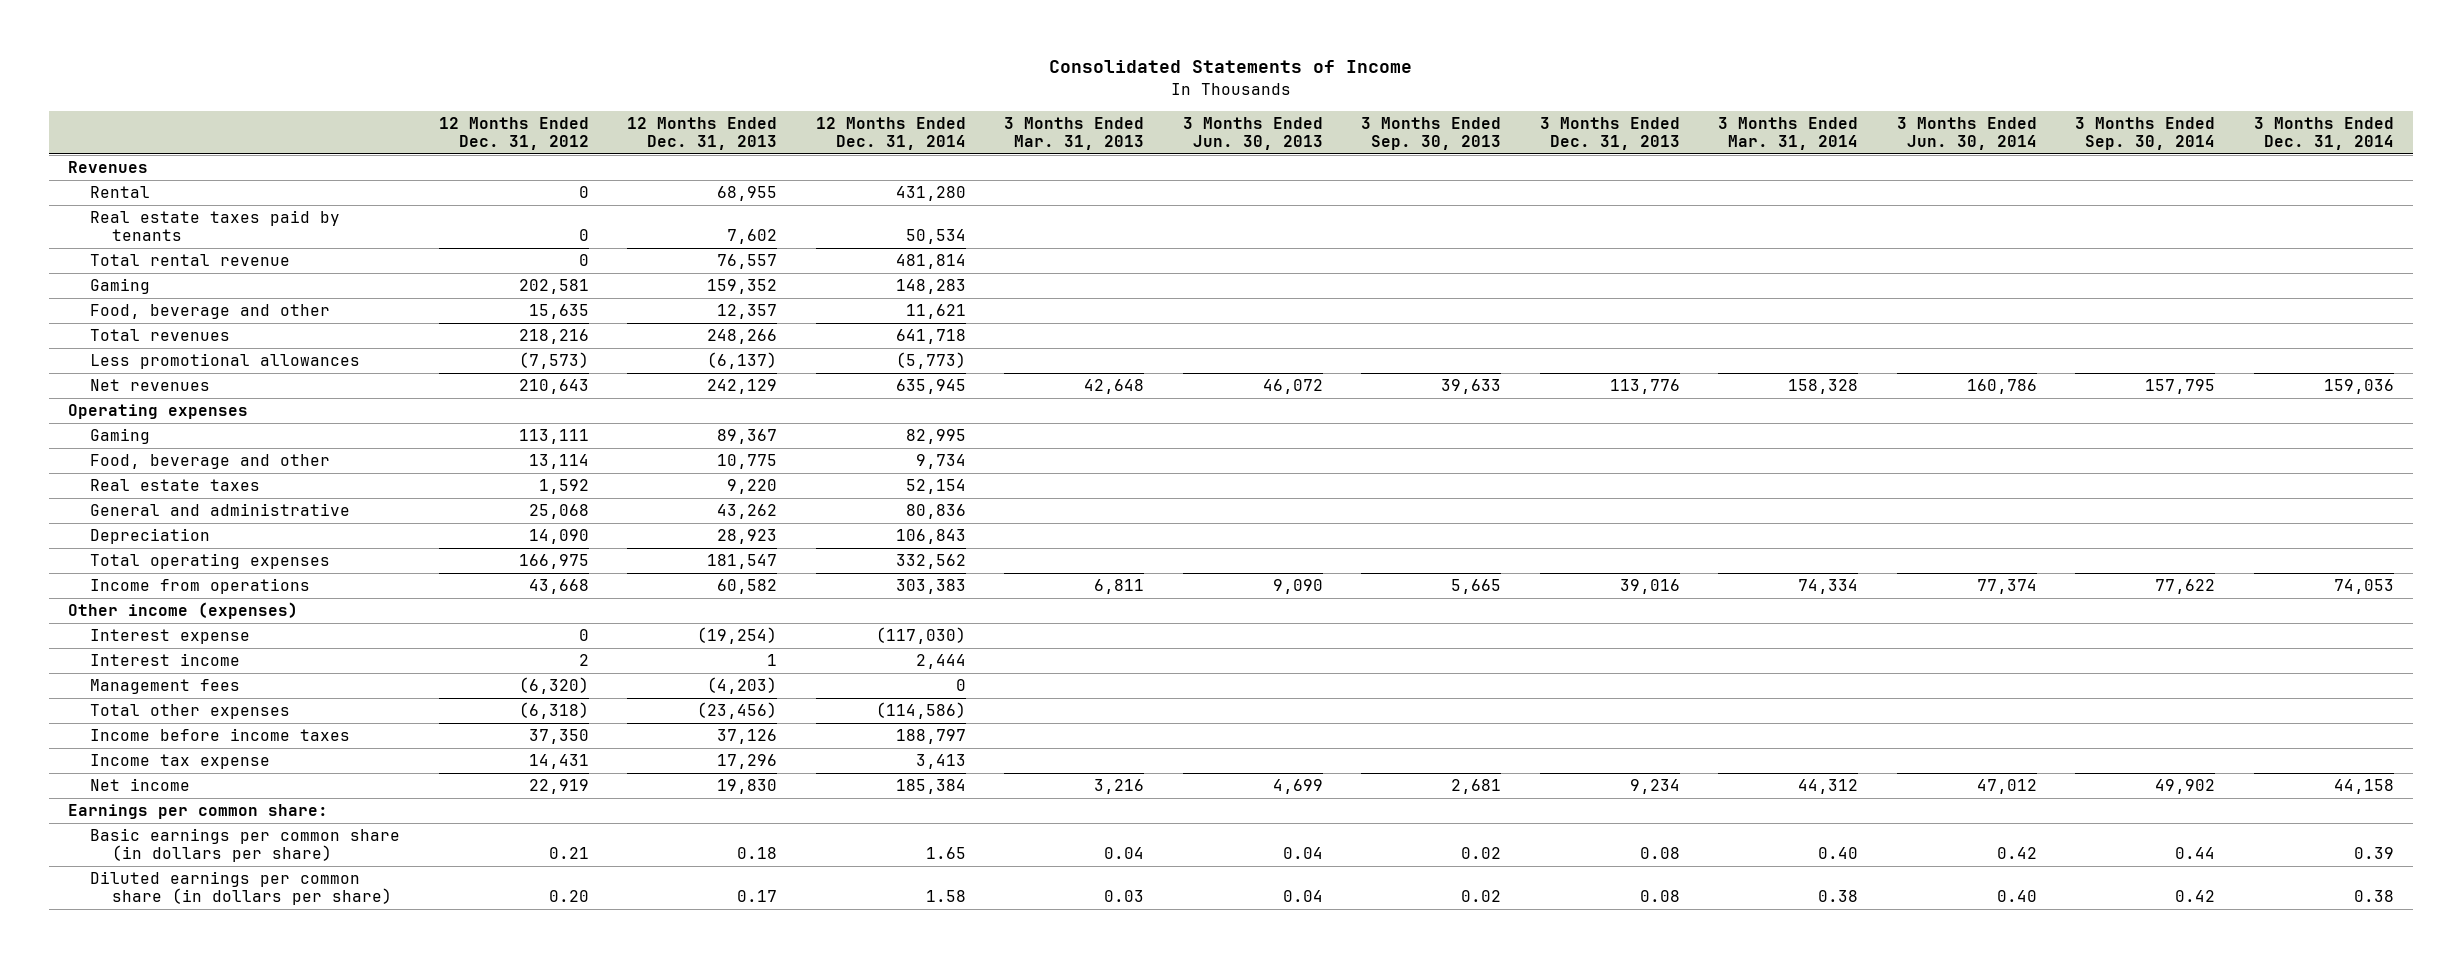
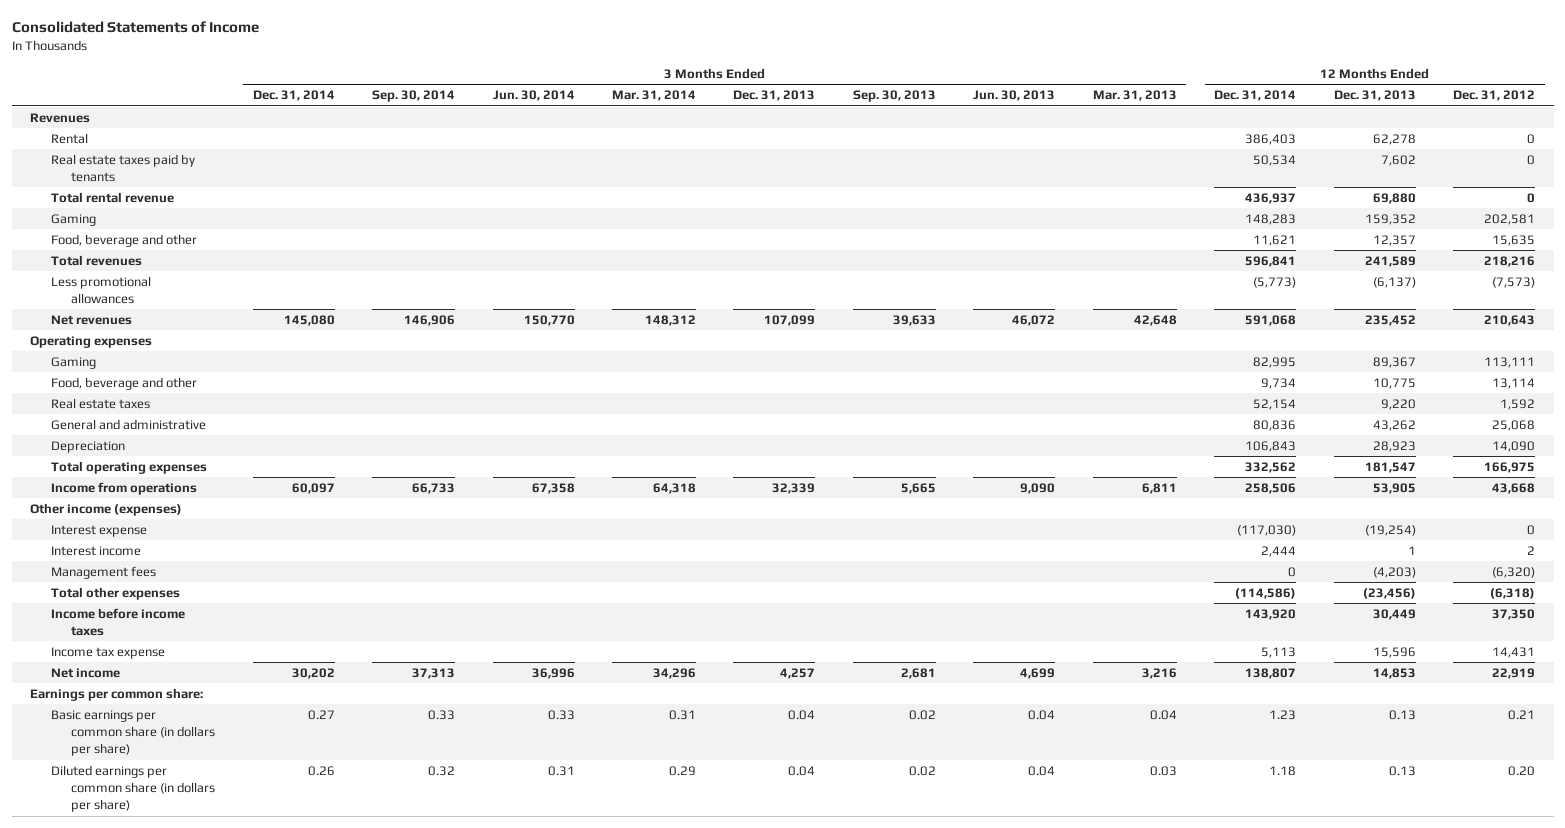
[717,186,778,202] 68,955 -> [1372,133,1416,145] 62,278
[895,186,966,202] 431,280 -> [1245,133,1297,145] 386,403
[717,254,778,270] 76,557 -> [1372,192,1416,204] 69,880
[895,254,966,270] 481,814 -> [1245,192,1297,204] 436,937
[707,329,778,345] 248,266 -> [1364,255,1416,267] 241,589
[895,329,966,345] 641,718 -> [1245,255,1297,267] 596,841
[707,379,778,395] 242,129 -> [1364,314,1416,326] 235,452
[895,379,966,395] 635,945 -> [1245,314,1297,326] 591,068
[1609,379,1680,395] 113,776 -> [764,314,816,326] 107,099
[1788,379,1859,395] 158,328 -> [645,314,697,326] 148,312
[1966,379,2037,395] 160,786 -> [523,314,575,326] 150,770
[2145,379,2216,395] 157,795 -> [404,314,456,326] 146,906
[2323,379,2394,395] 159,036 -> [283,314,335,326] 145,080
[717,579,778,595] 60,582 -> [1372,482,1416,494] 53,905
[895,579,966,595] 303,383 -> [1245,482,1297,494] 258,506
[1619,579,1680,595] 39,016 -> [772,482,816,494] 32,339
[1798,579,1859,595] 74,334 -> [653,482,697,494] 64,318
[1976,579,2037,595] 77,374 -> [531,482,575,494] 67,358
[2155,579,2216,595] 77,622 -> [412,482,456,494] 66,733
[2333,579,2394,595] 74,053 -> [291,482,335,494] 60,097
[717,729,778,745] 37,126 -> [1372,608,1416,620] 30,449
[895,729,966,745] 188,797 -> [1245,608,1297,620] 143,920
[717,754,778,770] 17,296 -> [1372,646,1416,658] 15,596
[915,754,966,770] 3,413 -> [1261,646,1297,658] 5,113
[717,779,778,795] 19,830 -> [1372,667,1416,679] 14,853
[895,779,966,795] 185,384 -> [1245,667,1297,679] 138,807
[1629,779,1680,795] 9,234 -> [780,667,816,679] 4,257
[1798,779,1859,795] 44,312 -> [653,667,697,679] 34,296
[1976,779,2037,795] 47,012 -> [531,667,575,679] 36,996
[2155,779,2216,795] 49,902 -> [412,667,456,679] 37,313
[2333,779,2394,795] 44,158 -> [291,667,335,679] 30,202
[737,847,778,860] 0.18 -> [1388,709,1416,720] 0.13
[925,847,966,860] 1.65 -> [1269,709,1297,720] 1.23
[1639,847,1680,860] 0.08 -> [788,709,816,720] 0.04
[1818,847,1859,860] 0.40 -> [669,709,697,720] 0.31
[1996,847,2037,860] 0.42 -> [547,709,575,720] 0.33
[2175,847,2216,860] 0.44 -> [428,709,456,720] 0.33
[2353,847,2394,860] 0.39 -> [307,709,335,720] 0.27
[737,890,778,903] 0.17 -> [1388,765,1416,776] 0.13
[925,890,966,903] 1.58 -> [1269,765,1297,776] 1.18
[1639,890,1680,903] 0.08 -> [788,765,816,776] 0.04
[1818,890,1859,903] 0.38 -> [669,765,697,776] 0.29
[1996,890,2037,903] 0.40 -> [547,765,575,776] 0.31
[2175,890,2216,903] 0.42 -> [428,765,456,776] 0.32
[2353,890,2394,903] 0.38 -> [307,765,335,776] 0.26

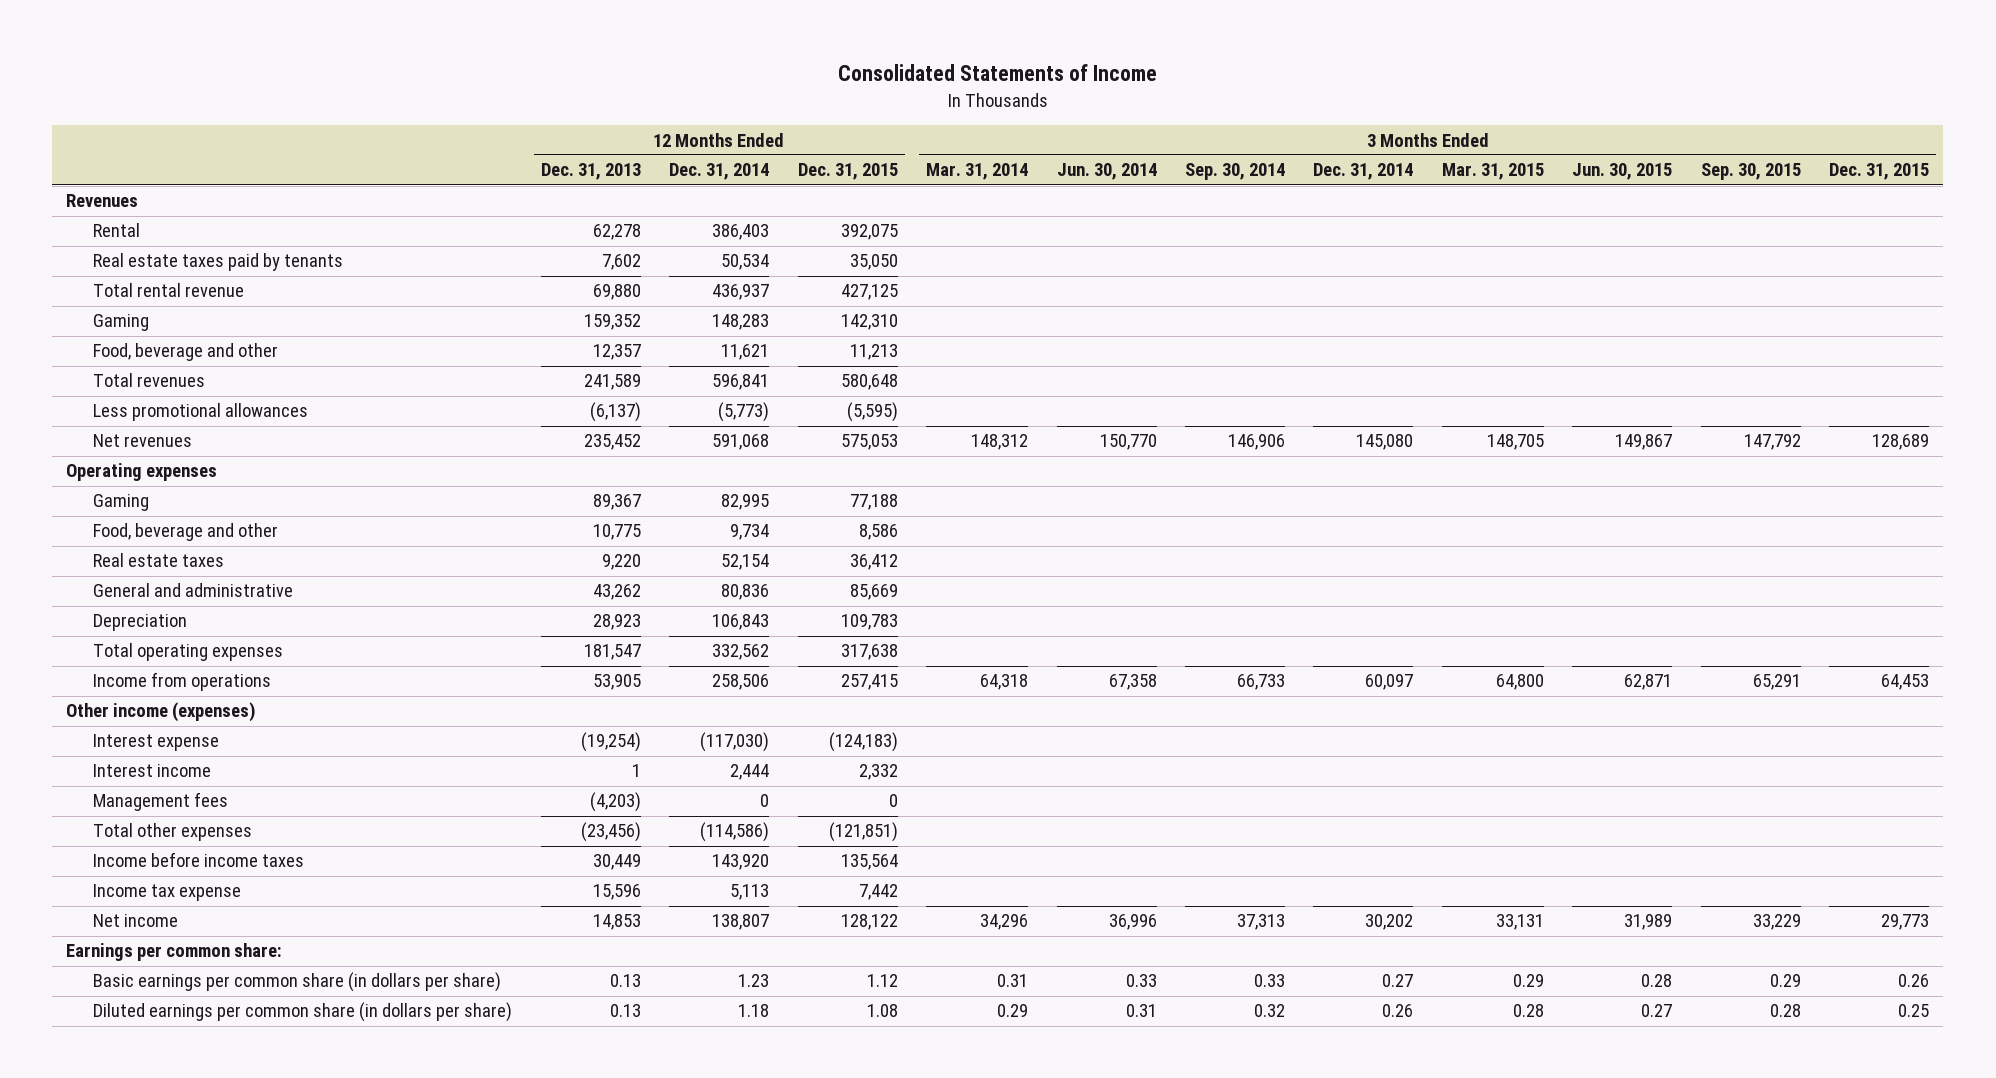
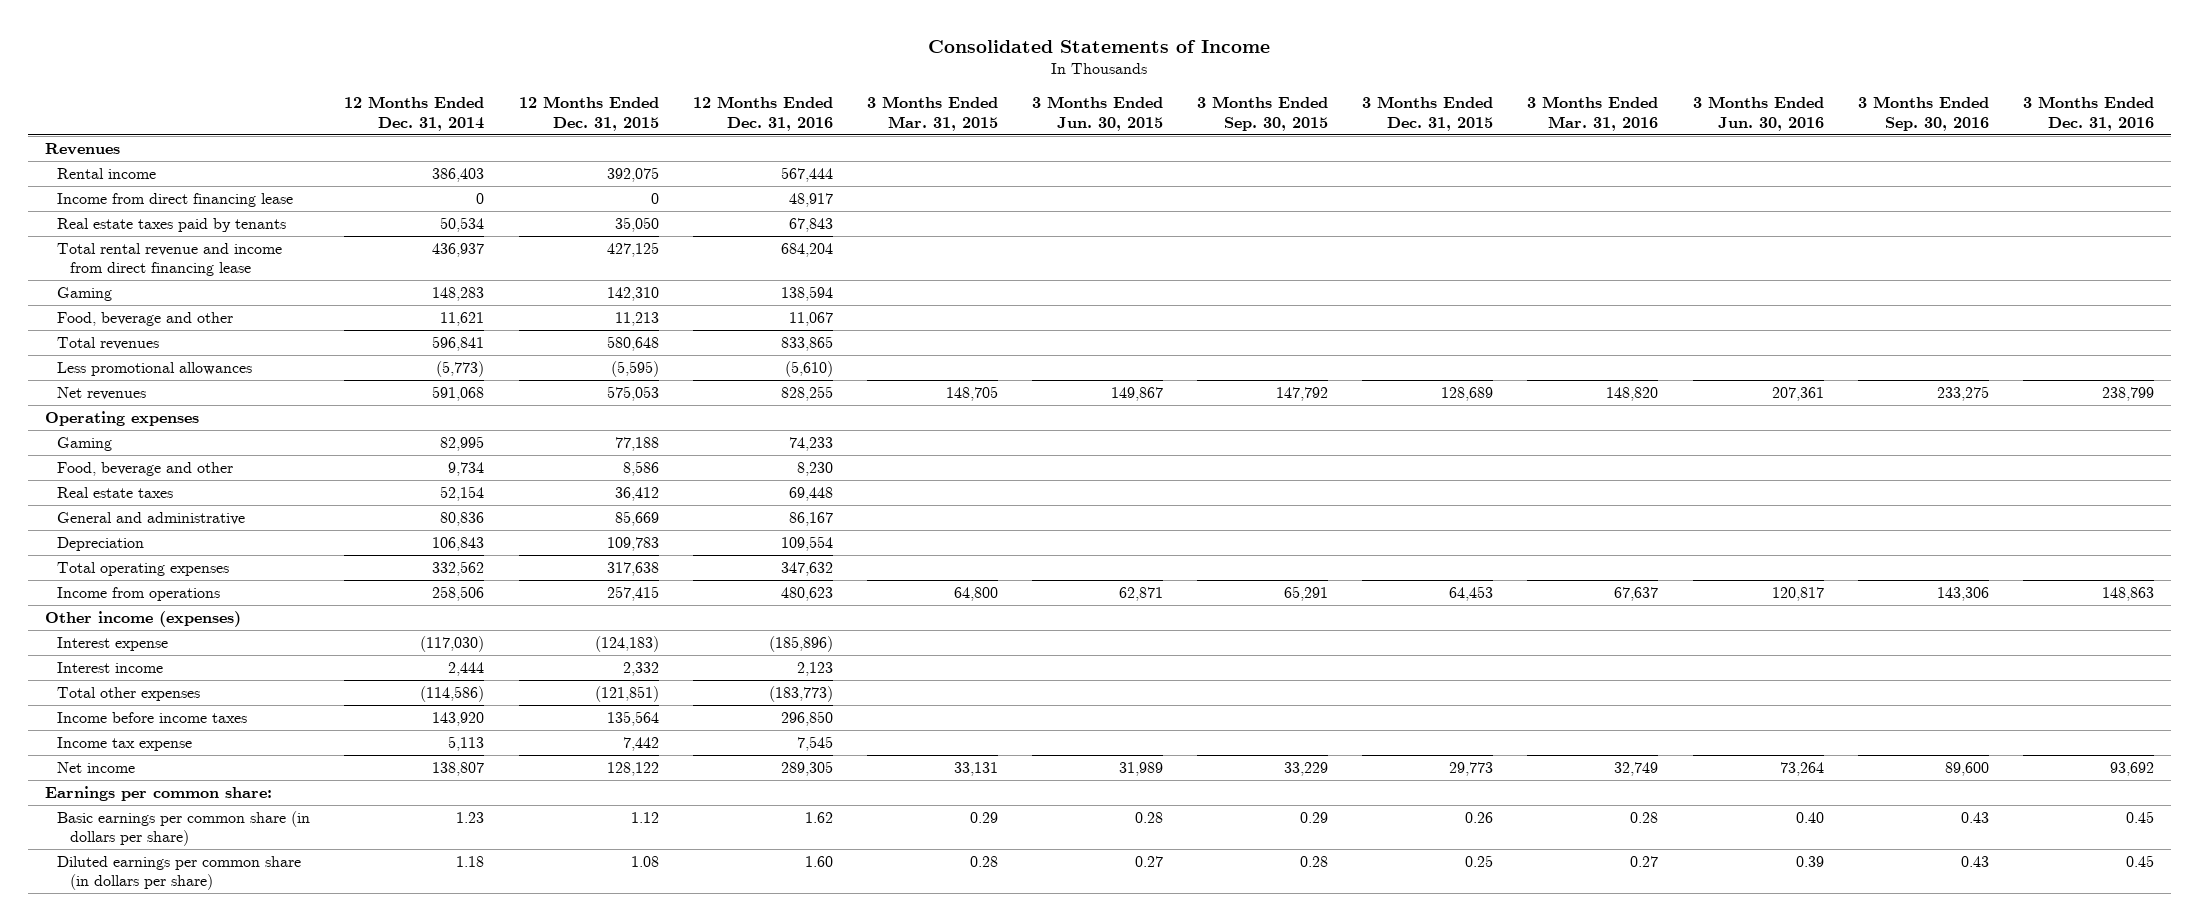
[540,163,641,181] Dec. 31, 2013 -> none
[926,163,1029,181] Mar. 31, 2014 -> none
[1056,163,1157,181] Jun. 30, 2014 -> none
[1184,163,1285,181] Sep. 30, 2014 -> none
[1313,163,1414,181] Dec. 31, 2014 -> none
none -> [692,96,833,131] 12 Months Ended Dec. 31, 2016
none -> [1527,96,1659,131] 3 Months Ended Mar. 31, 2016
none -> [1692,96,1824,131] 3 Months Ended Jun. 30, 2016
none -> [1857,96,1989,131] 3 Months Ended Sep. 30, 2016
none -> [2022,96,2154,131] 3 Months Ended Dec. 31, 2016
[93,223,141,238] Rental -> [57,168,157,180] Rental income
none -> [57,193,294,208] Income from direct financing lease
[93,283,245,298] Total rental revenue -> [57,243,283,277] Total rental revenue and income from direct financing lease
[93,792,229,812] Management fees -> none

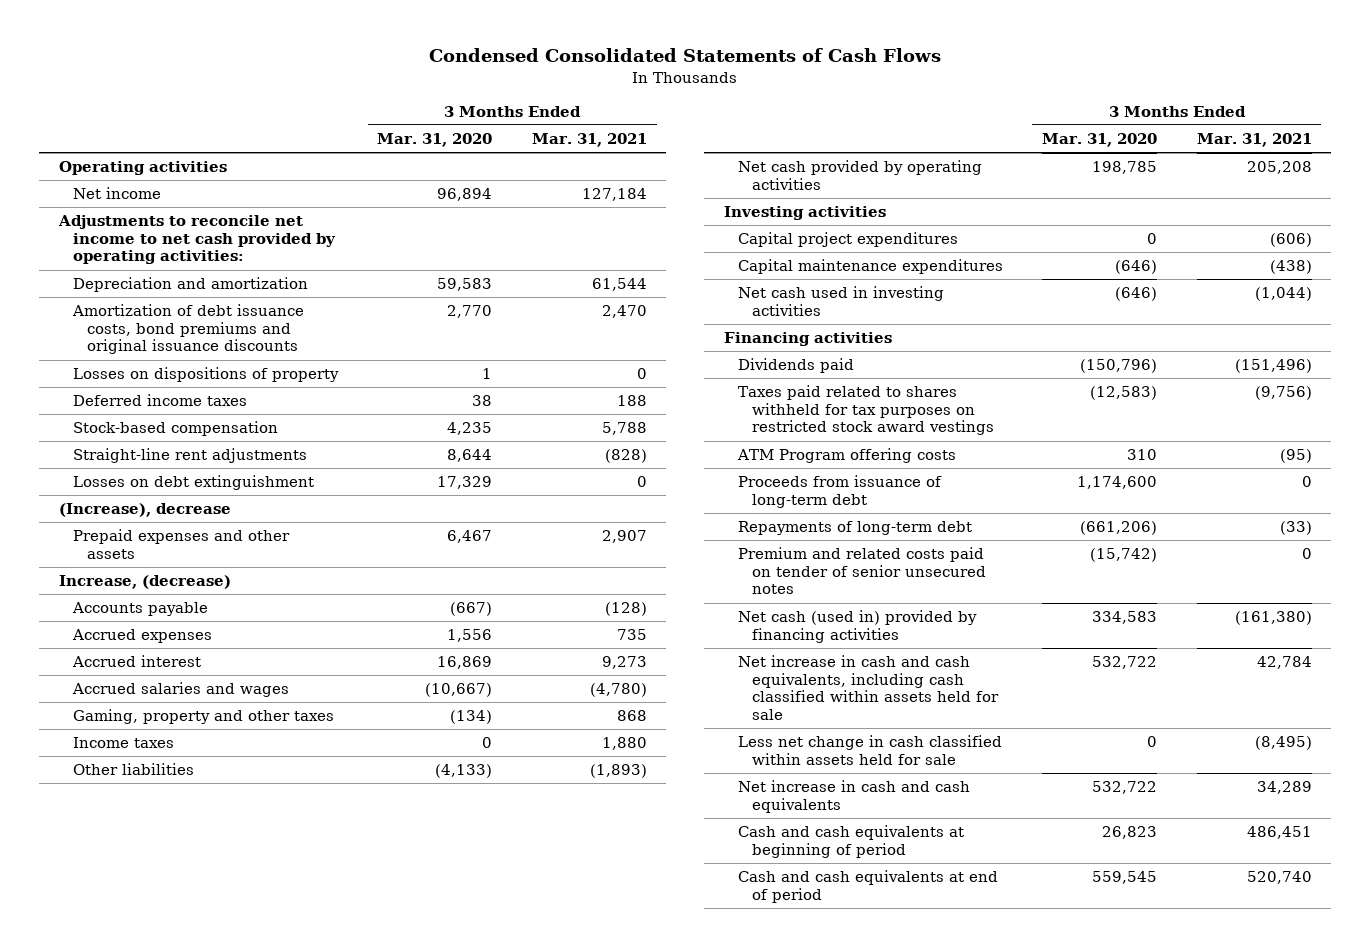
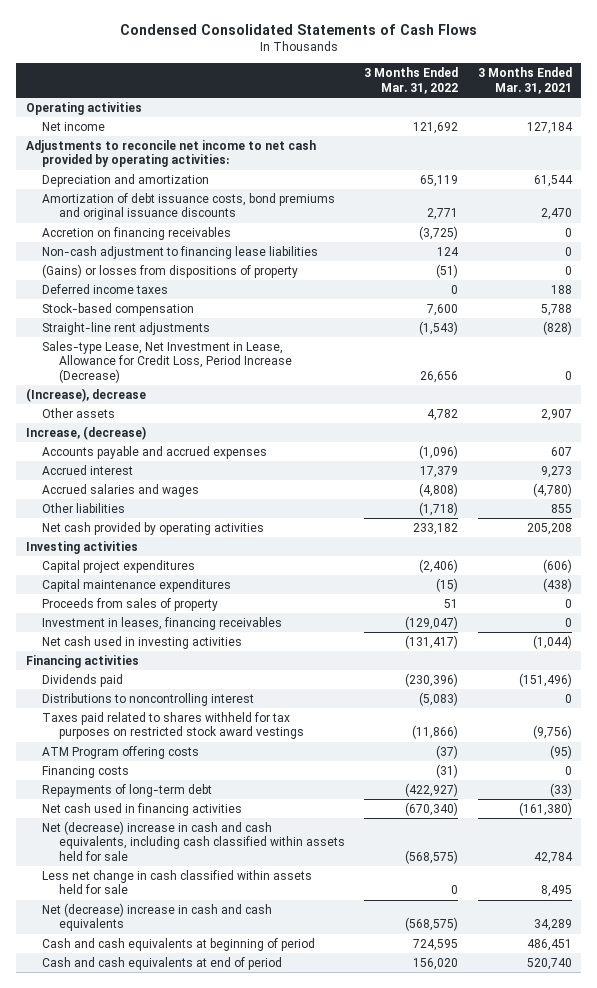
[377,132,493,147] Mar. 31, 2020 -> none
none -> [364,67,459,94] 3 Months Ended Mar. 31, 2022
none -> [42,226,232,240] Accretion on financing receivables
none -> [42,245,319,259] Non-cash adjustment to financing lease liabilities
[73,367,340,383] Losses on dispositions of property -> [42,263,299,278] (Gains) or losses from dispositions of property
[73,475,315,491] Losses on debt extinguishment -> none
none -> [42,340,293,384] Sales-type Lease, Net Investment in Lease, Allowance for Credit Loss, Period Increase (Decrease)
[73,529,291,559] Prepaid expenses and other assets -> [42,407,116,418] Other assets
[72,629,213,644] Accrued expenses -> none
[72,602,209,617] Accounts payable -> [42,445,268,459] Accounts payable and accrued expenses
[604,602,647,617] (128) -> [550,446,572,456] 607
[73,709,335,725] Gaming, property and other taxes -> none
[73,737,175,749] Income taxes -> none
[589,764,647,779] (1,893) -> [550,503,572,513] 855
none -> [42,597,219,611] Proceeds from sales of property
none -> [42,616,283,630] Investment in leases, financing receivables
none -> [42,692,255,706] Distributions to noncontrolling interest
[737,475,942,508] Proceeds from issuance of long-term debt -> none
none -> [42,765,130,778] Financing costs
[737,547,987,595] Premium and related costs paid on tender of senior unsecured notes -> none
[737,610,977,643] Net cash (used in) provided by financing activities -> [42,802,243,816] Net cash used in financing activities
[737,655,1000,721] Net increase in cash and cash equivalents, including cash classified within assets held for sale -> [42,820,346,862] Net (decrease) increase in cash and cash equivalents, including cash classified within assets held for sale
[1254,736,1312,751] (8,495) -> [540,885,572,898] 8,495
[737,780,970,813] Net increase in cash and cash equivalents -> [42,902,273,932] Net (decrease) increase in cash and cash equivalents

